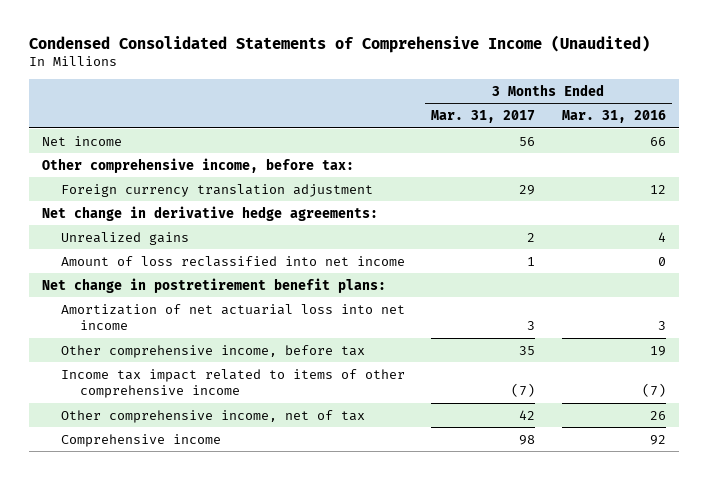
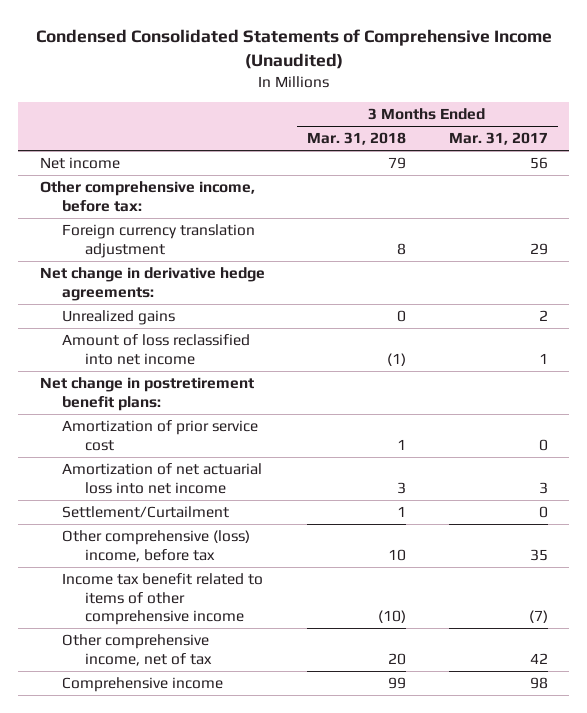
[561,110,666,124] Mar. 31, 2016 -> none
none -> [307,132,407,146] Mar. 31, 2018
none -> [62,419,259,451] Amortization of prior service cost
none -> [62,505,230,518] Settlement/Curtailment
[60,344,365,358] Other comprehensive income, before tax -> [62,529,251,562] Other comprehensive (loss) income, before tax
[60,368,405,399] Income tax impact related to items of other comprehensive income -> [62,572,264,626] Income tax benefit related to items of other comprehensive income

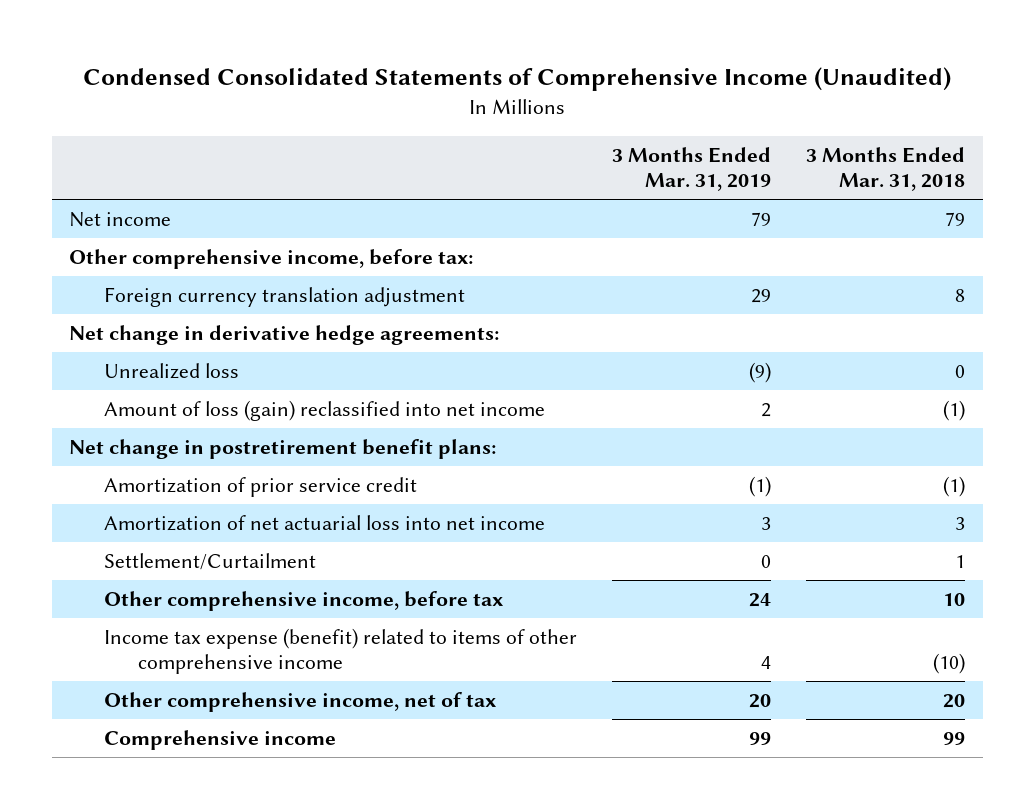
[448,132,548,146] Mar. 31, 2017 -> none
none -> [611,146,771,192] 3 Months Ended Mar. 31, 2019
[62,309,176,325] Unrealized gains -> [103,362,239,379] Unrealized loss
[62,333,251,365] Amount of loss reclassified into net income -> [103,399,545,421] Amount of loss (gain) reclassified into net income
[62,419,259,451] Amortization of prior service cost -> [103,476,417,497] Amortization of prior service credit
[397,438,407,450] 1 -> [943,475,966,497] (1)
[62,529,251,562] Other comprehensive (loss) income, before tax -> [103,590,504,611] Other comprehensive income, before tax
[62,572,264,626] Income tax benefit related to items of other comprehensive income -> [103,627,577,675] Income tax expense (benefit) related to items of other comprehensive income

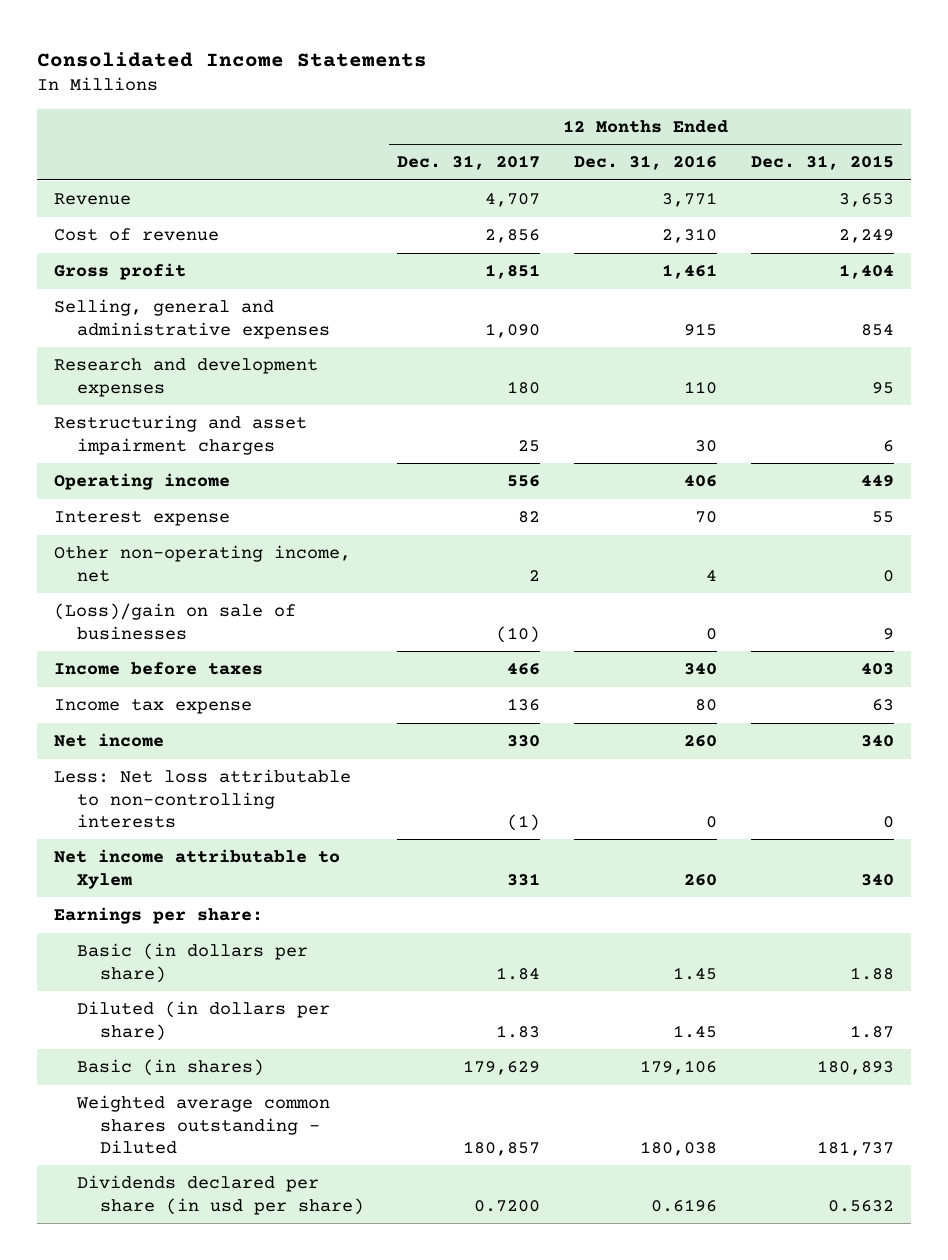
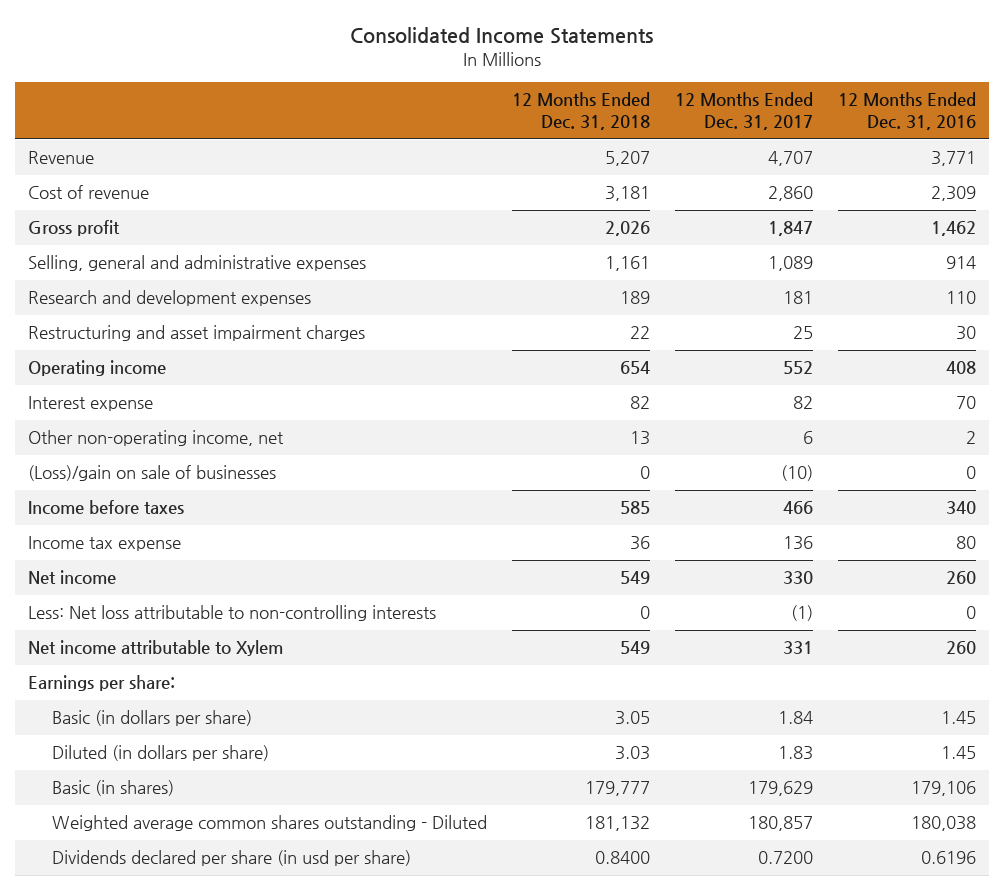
[750,155,894,171] Dec. 31, 2015 -> none
none -> [511,92,650,131] 12 Months Ended Dec. 31, 2018
[485,229,541,244] 2,856 -> [767,186,813,202] 2,860
[662,228,718,244] 2,310 -> [930,186,976,202] 2,309
[485,264,541,280] 1,851 -> [767,221,813,237] 1,847
[662,264,718,280] 1,461 -> [930,221,976,237] 1,462
[485,322,541,338] 1,090 -> [767,256,813,272] 1,089
[684,322,718,336] 915 -> [945,256,976,270] 914
[507,380,541,394] 180 -> [782,291,813,305] 181
[507,475,541,488] 556 -> [782,361,813,375] 552
[684,475,718,488] 406 -> [945,361,976,375] 408
[529,569,541,581] 2 -> [802,431,813,445] 6
[706,569,718,581] 4 -> [965,431,976,445] 2

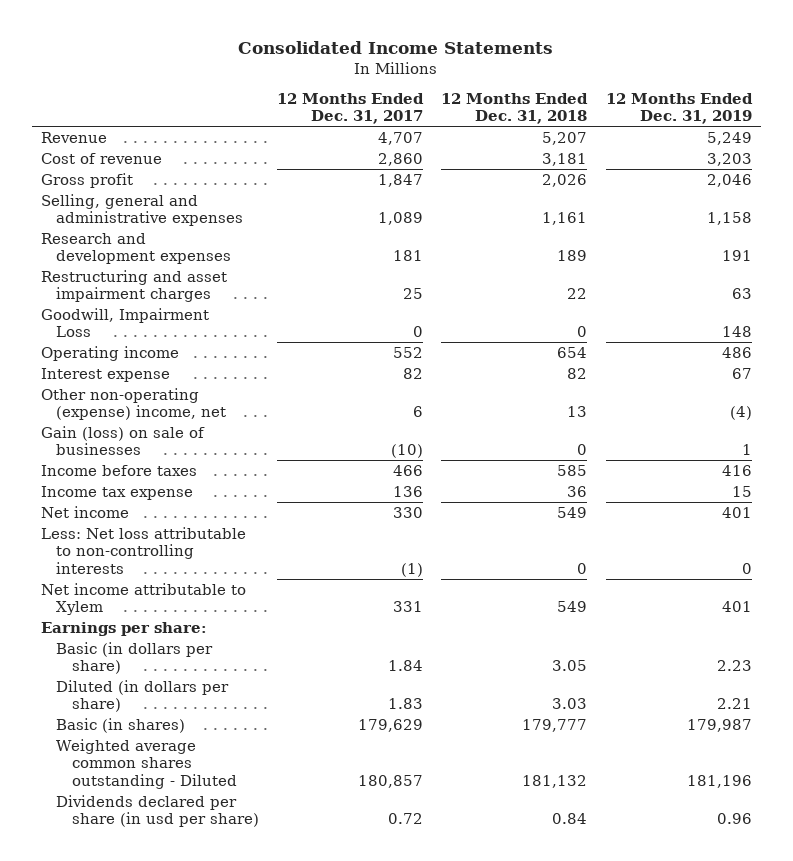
[837,92,976,131] 12 Months Ended Dec. 31, 2016 -> none
none -> [605,92,753,125] 12 Months Ended Dec. 31, 2019
none -> [40,307,209,338] Goodwill, Impairment Loss
[27,430,284,447] Other non-operating income, net -> [40,387,227,421] Other non-operating (expense) income, net
[27,465,276,482] (Loss)/gain on sale of businesses -> [40,425,205,456] Gain (loss) on sale of businesses
[594,851,650,865] 0.8400 -> [552,813,588,825] 0.84
[757,851,813,865] 0.7200 -> [388,813,424,825] 0.72

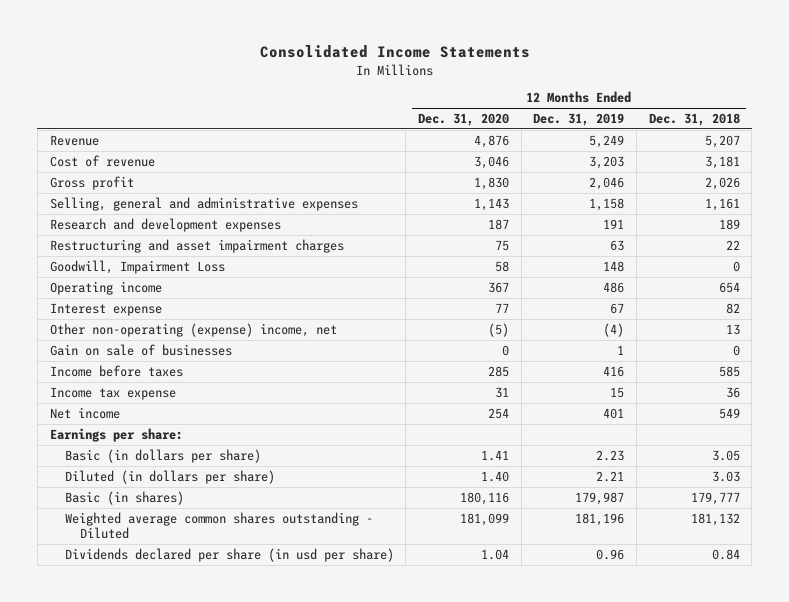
[277,92,425,125] 12 Months Ended Dec. 31, 2017 -> none
none -> [418,113,510,127] Dec. 31, 2020
[40,425,205,456] Gain (loss) on sale of businesses -> [49,343,232,356] Gain on sale of businesses
[40,526,246,574] Less: Net loss attributable to non-controlling interests -> none
[40,582,246,616] Net income attributable to Xylem -> none

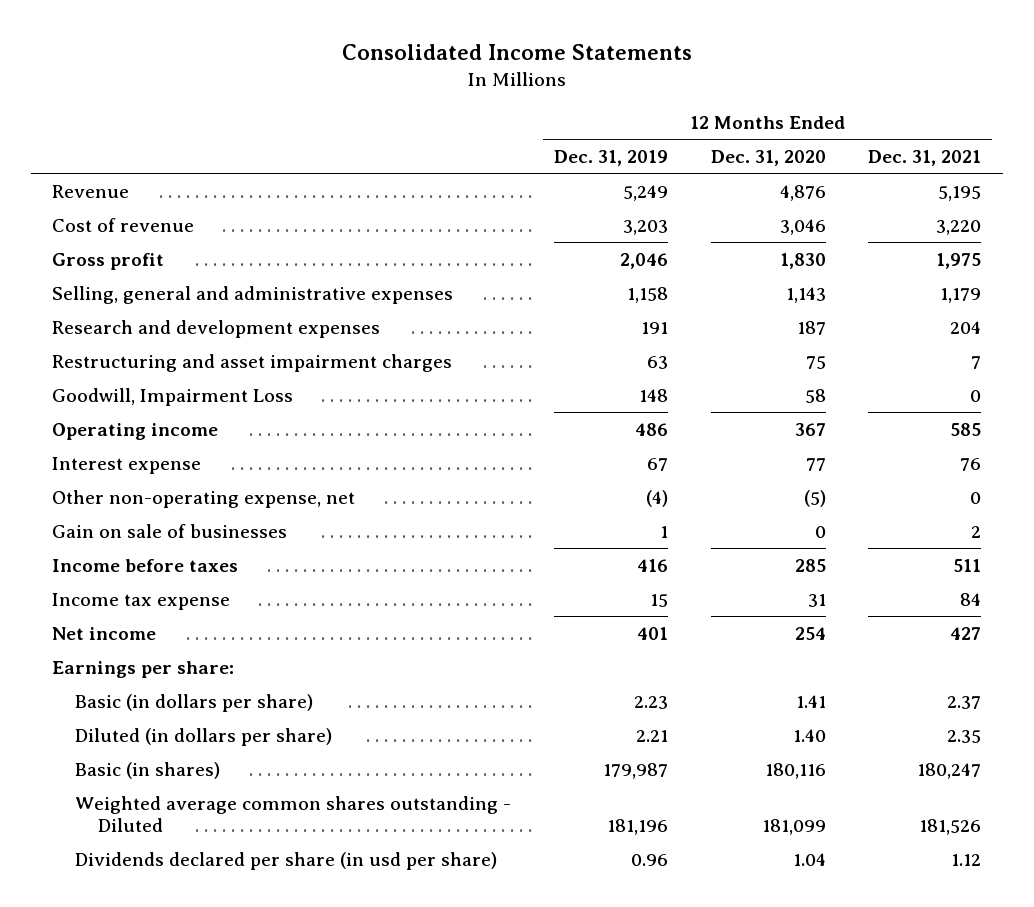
[648,113,740,127] Dec. 31, 2018 -> none
none -> [868,149,982,166] Dec. 31, 2021
[49,322,337,337] Other non-operating (expense) income, net -> [52,489,356,508] Other non-operating expense, net

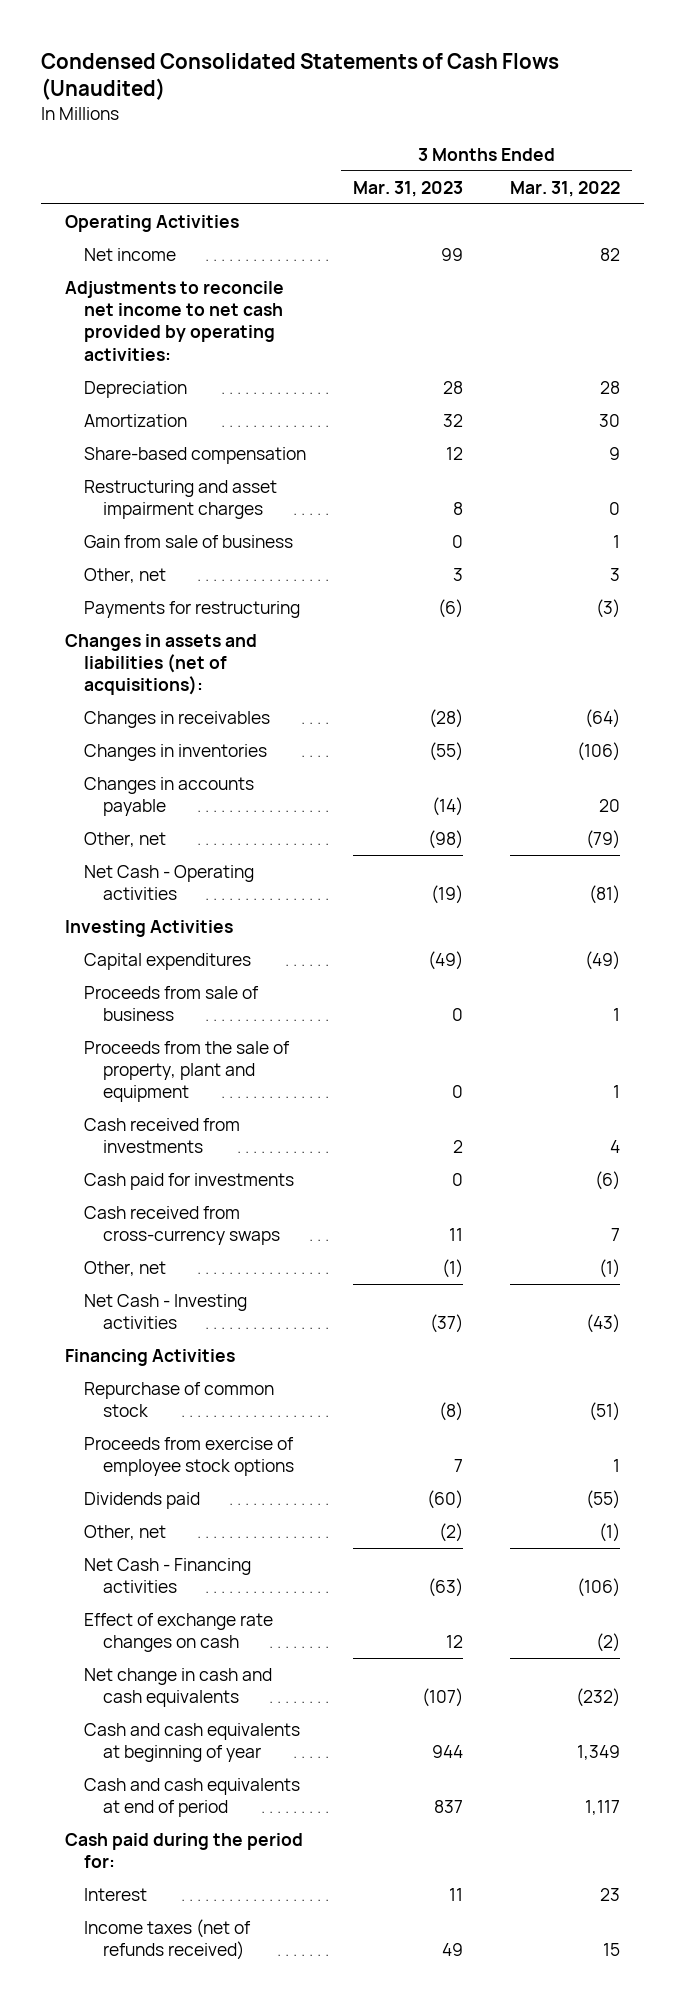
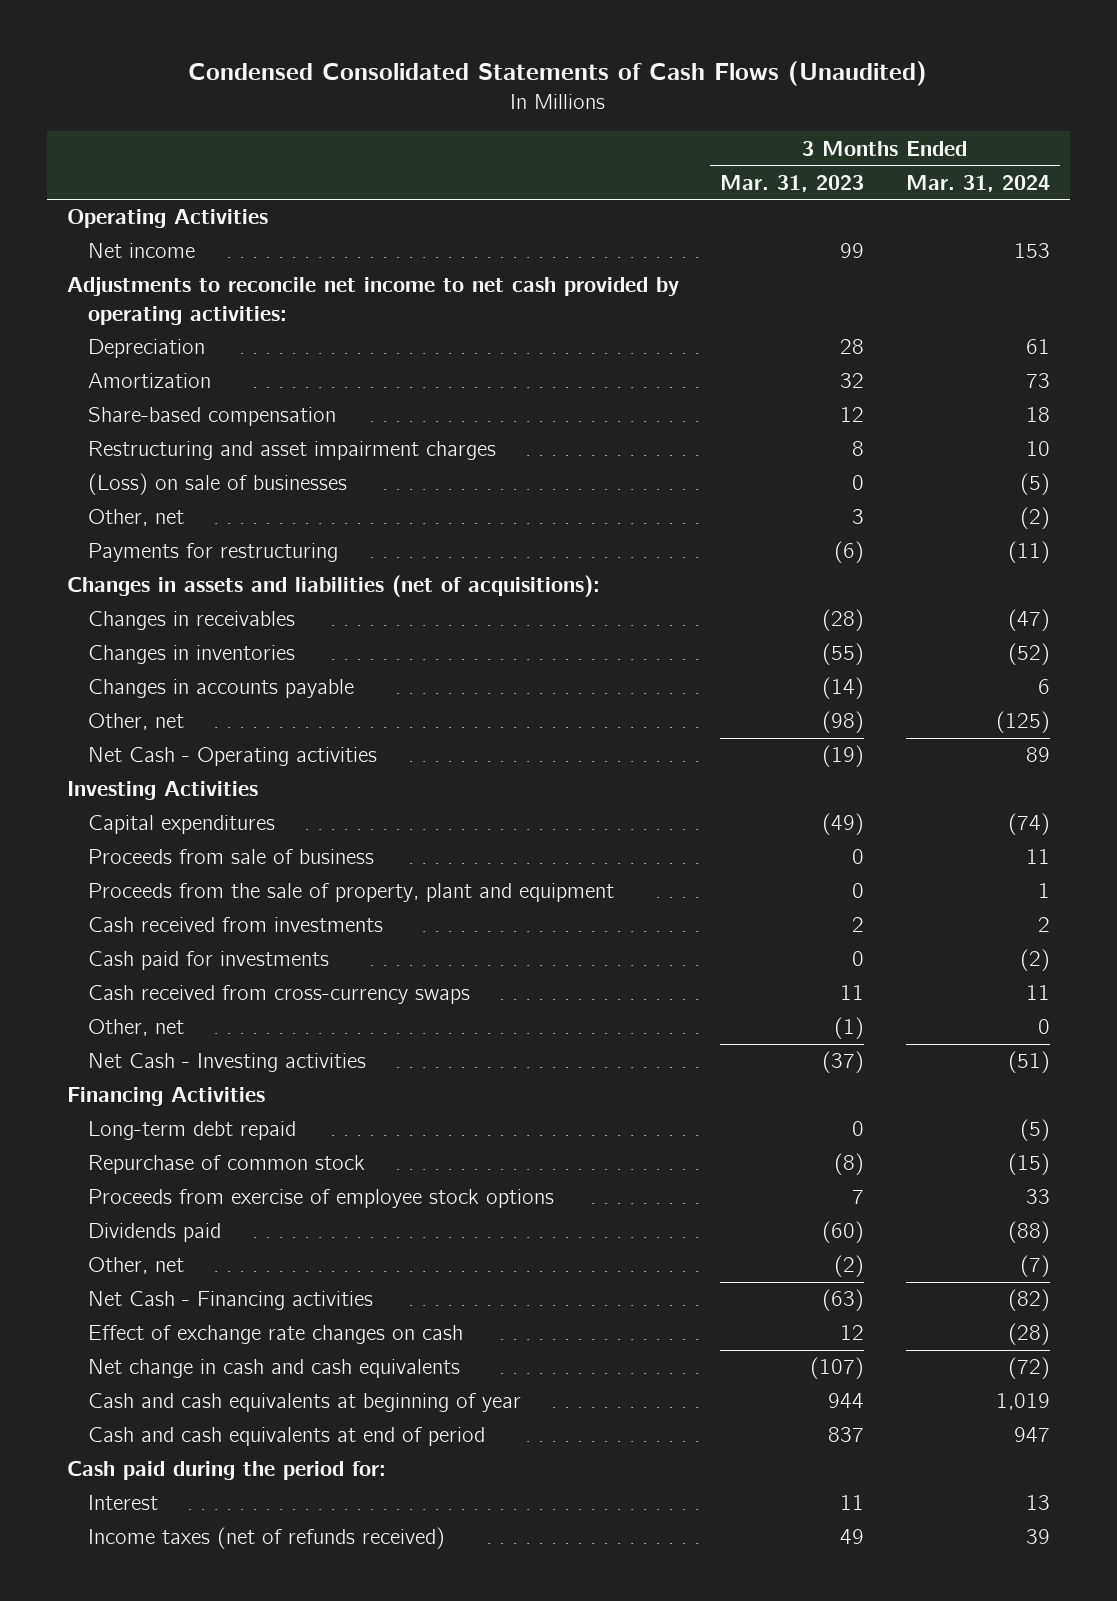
[510,180,621,197] Mar. 31, 2022 -> none
none -> [905,174,1050,192] Mar. 31, 2024
[83,534,293,548] Gain from sale of business -> [88,473,348,496] (Loss) on sale of businesses
none -> [88,1121,297,1141] Long-term debt repaid

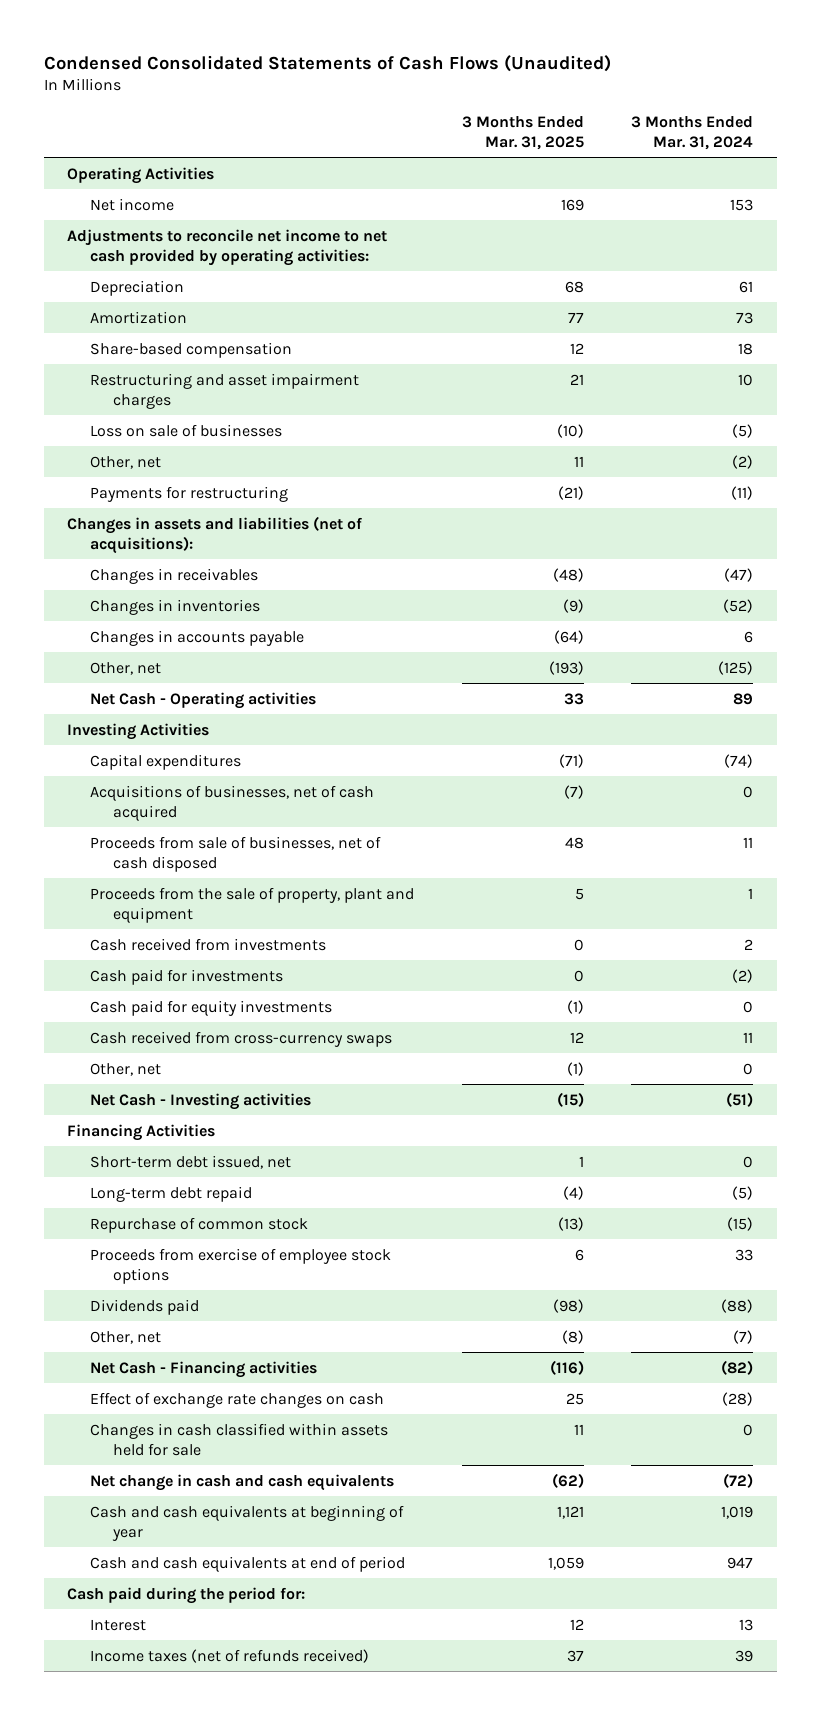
[720,174,865,192] Mar. 31, 2023 -> none
none -> [461,115,584,150] 3 Months Ended Mar. 31, 2025
[88,473,348,496] (Loss) on sale of businesses -> [90,423,283,437] Loss on sale of businesses
none -> [90,784,375,821] Acquisitions of businesses, net of cash acquired
[88,849,375,865] Proceeds from sale of business -> [90,835,382,872] Proceeds from sale of businesses, net of cash disposed
none -> [90,999,333,1016] Cash paid for equity investments
none -> [90,1154,292,1169] Short-term debt issued, net
none -> [90,1422,389,1456] Changes in cash classified within assets held for sale

